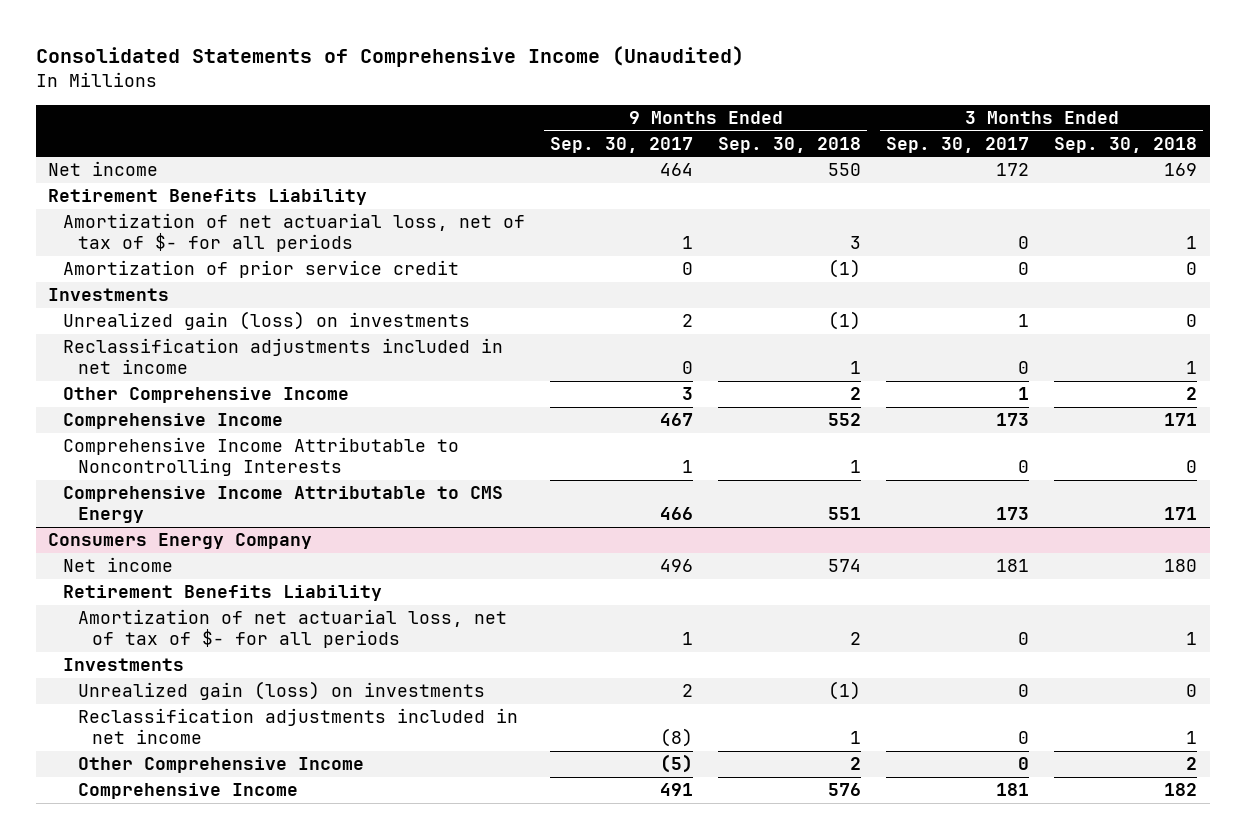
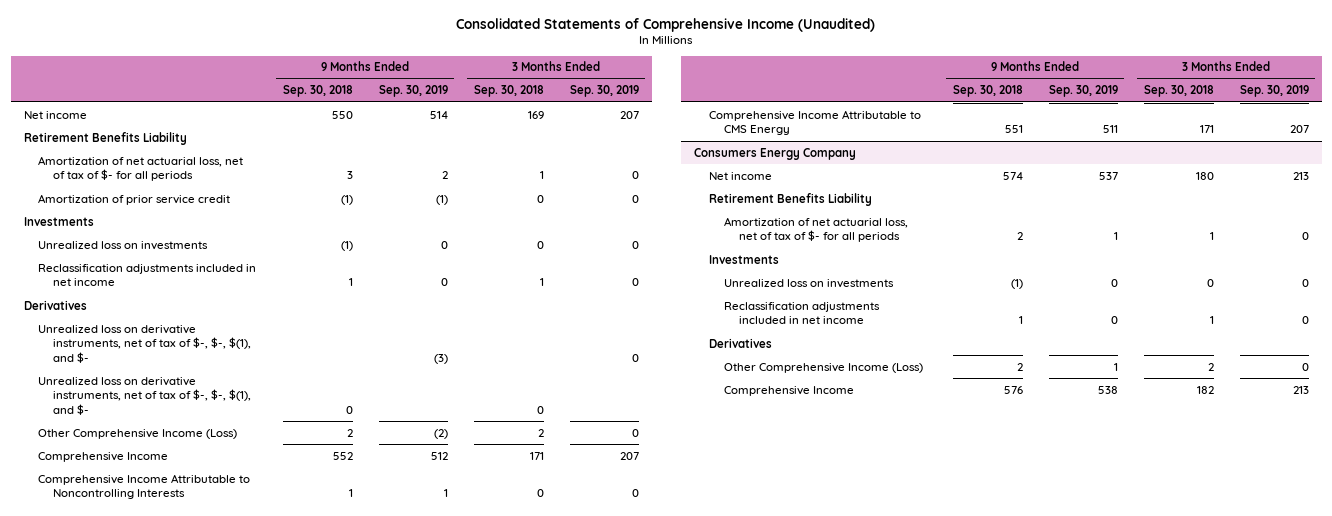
[550,136,694,153] Sep. 30, 2017 -> none
[886,136,1030,153] Sep. 30, 2017 -> none
none -> [378,85,448,98] Sep. 30, 2019
none -> [569,85,639,98] Sep. 30, 2019
[63,311,471,331] Unrealized gain (loss) on investments -> [38,240,209,250] Unrealized loss on investments
none -> [23,299,87,310] Derivatives
none -> [38,324,252,364] Unrealized loss on derivative instruments, net of tax of $-, $-, $(1), and $-
none -> [38,376,252,416] Unrealized loss on derivative instruments, net of tax of $-, $-, $(1), and $-
[63,387,350,404] Other Comprehensive Income -> [38,428,238,439] Other Comprehensive Income (Loss)
[77,681,485,701] Unrealized gain (loss) on investments -> [723,278,894,288] Unrealized loss on investments
none -> [708,337,772,348] Derivatives
[77,757,364,774] Other Comprehensive Income -> [723,362,923,373] Other Comprehensive Income (Loss)

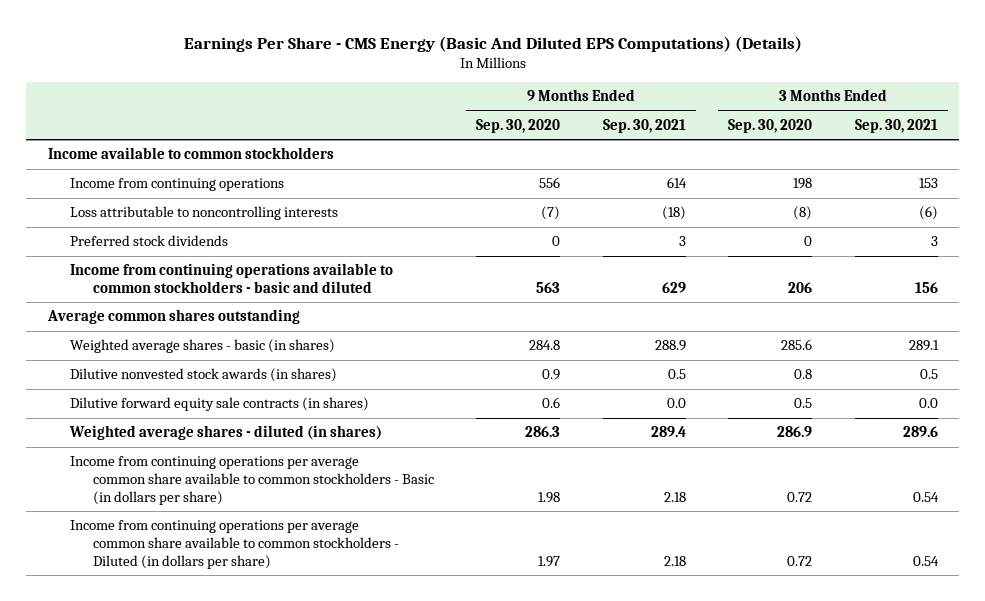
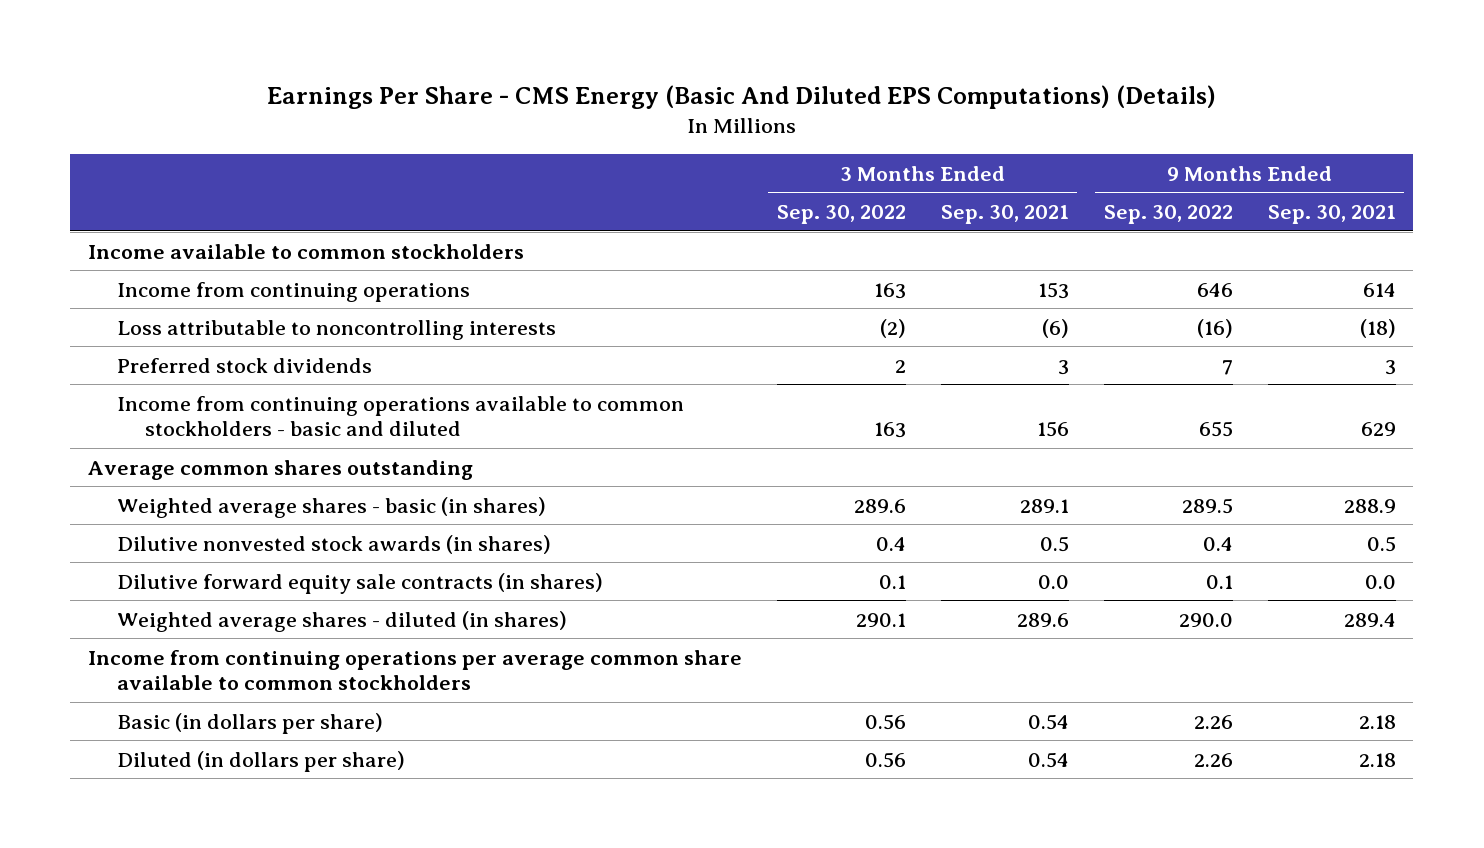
[476,118,561,133] Sep. 30, 2020 -> none
[728,118,813,133] Sep. 30, 2020 -> none
none -> [776,204,906,224] Sep. 30, 2022
none -> [1103,204,1233,224] Sep. 30, 2022
none -> [87,649,742,691] Income from continuing operations per average common share available to common stockholders
[70,456,434,505] Income from continuing operations per average common share available to common stockholders - Basic (in dollars per share) -> [116,712,383,734] Basic (in dollars per share)
[70,520,399,569] Income from continuing operations per average common share available to common stockholders - Diluted (in dollars per share) -> [116,750,405,772] Diluted (in dollars per share)

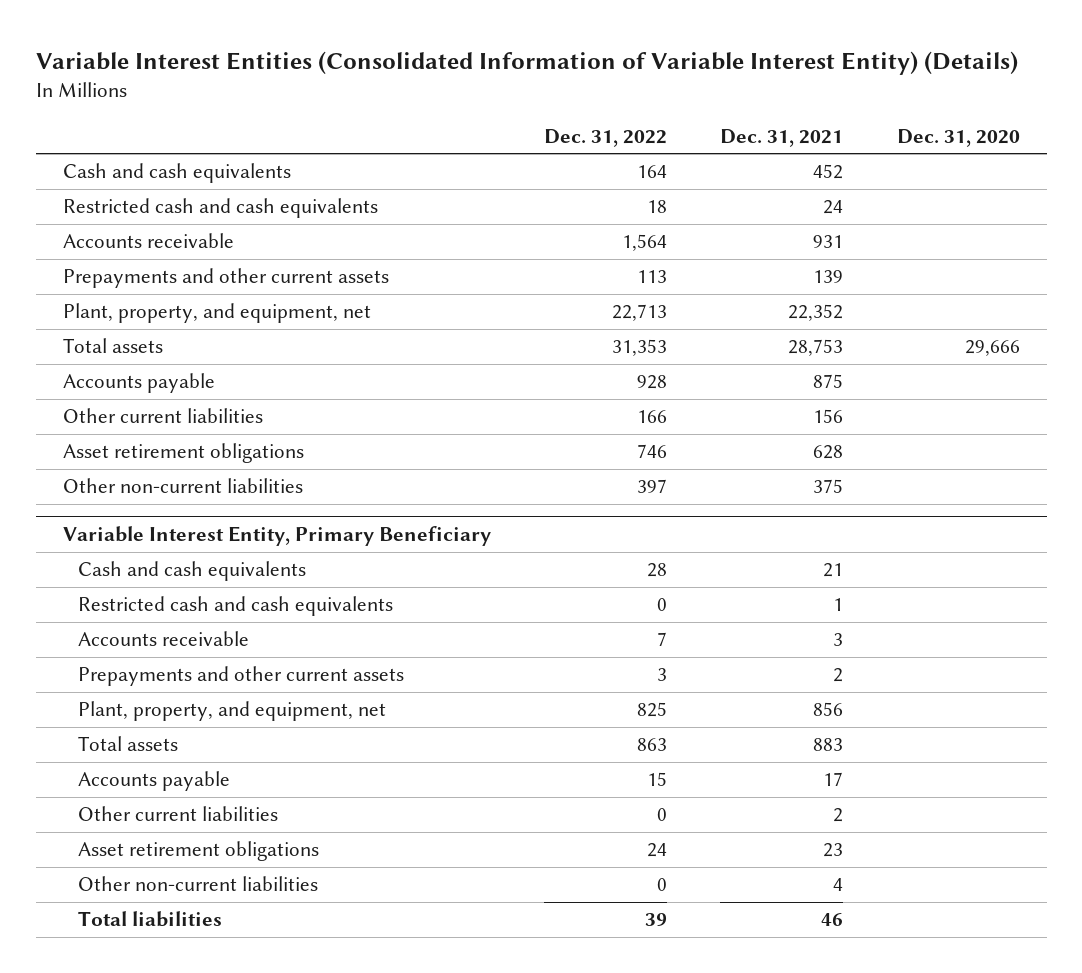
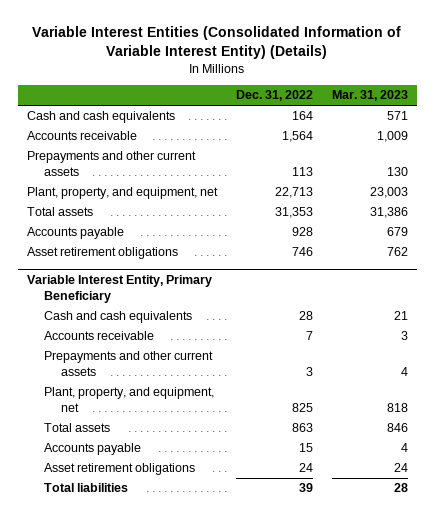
[720,128,844,147] Dec. 31, 2021 -> none
[896,128,1020,147] Dec. 31, 2020 -> none
none -> [331,90,408,102] Mar. 31, 2023
[62,198,378,219] Restricted cash and cash equivalents -> none
[62,408,263,424] Other current liabilities -> none
[62,478,303,494] Other non-current liabilities -> none
[77,596,393,617] Restricted cash and cash equivalents -> none
[77,806,278,822] Other current liabilities -> none
[77,876,318,892] Other non-current liabilities -> none

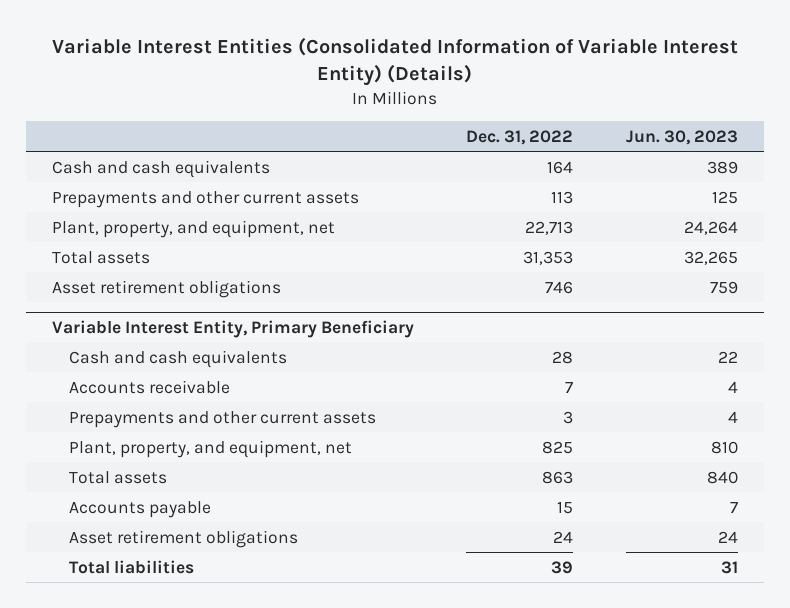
[331,90,408,102] Mar. 31, 2023 -> none
none -> [625,129,738,145] Jun. 30, 2023
[27,131,138,141] Accounts receivable -> none
[27,227,125,240] Accounts payable -> none

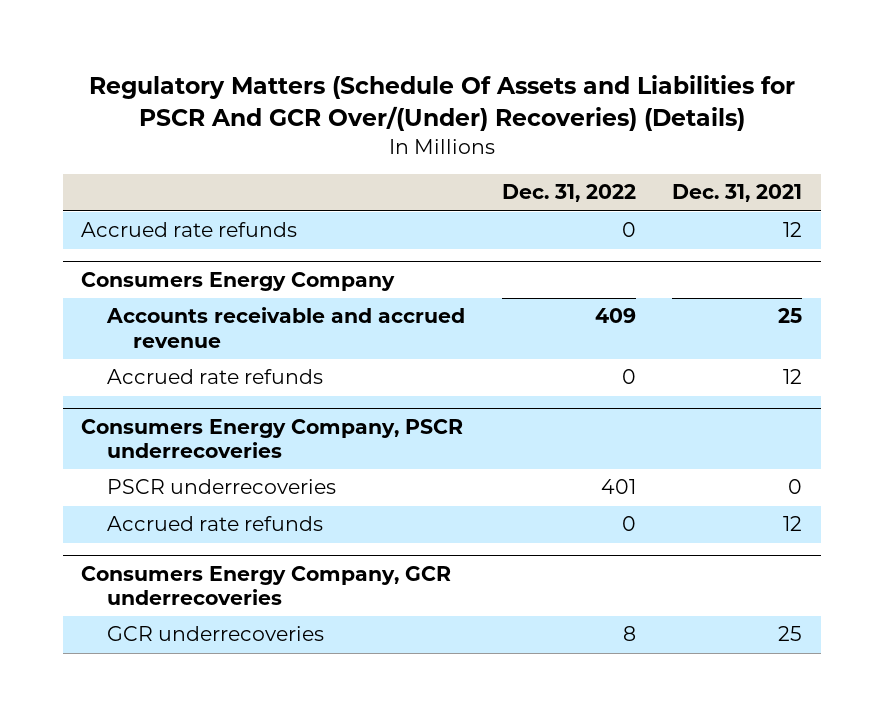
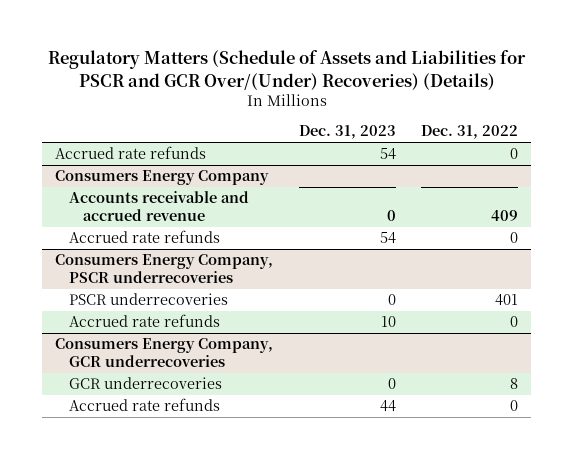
[88,75,795,132] Regulatory Matters (Schedule Of Assets and Liabilities for PSCR And GCR Over/(Under) Recoveries) (Details) -> [47,50,526,90] Regulatory Matters (Schedule of Assets and Liabilities for PSCR and GCR Over/(Under) Recoveries) (Details)
[672,184,803,203] Dec. 31, 2021 -> none
none -> [298,125,396,140] Dec. 31, 2023
none -> [69,398,221,412] Accrued rate refunds

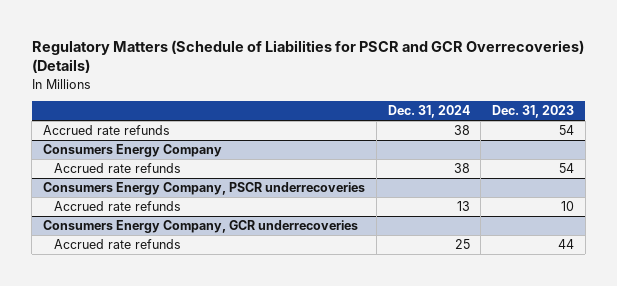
[47,50,526,90] Regulatory Matters (Schedule of Assets and Liabilities for PSCR and GCR Over/(Under) Recoveries) (Details) -> [31,39,584,74] Regulatory Matters (Schedule of Liabilities for PSCR and GCR Overrecoveries) (Details)
[420,125,518,140] Dec. 31, 2022 -> none
none -> [387,105,470,119] Dec. 31, 2024
[69,191,250,222] Accounts receivable and accrued revenue -> none
[69,293,229,306] PSCR underrecoveries -> none
[69,377,223,390] GCR underrecoveries -> none

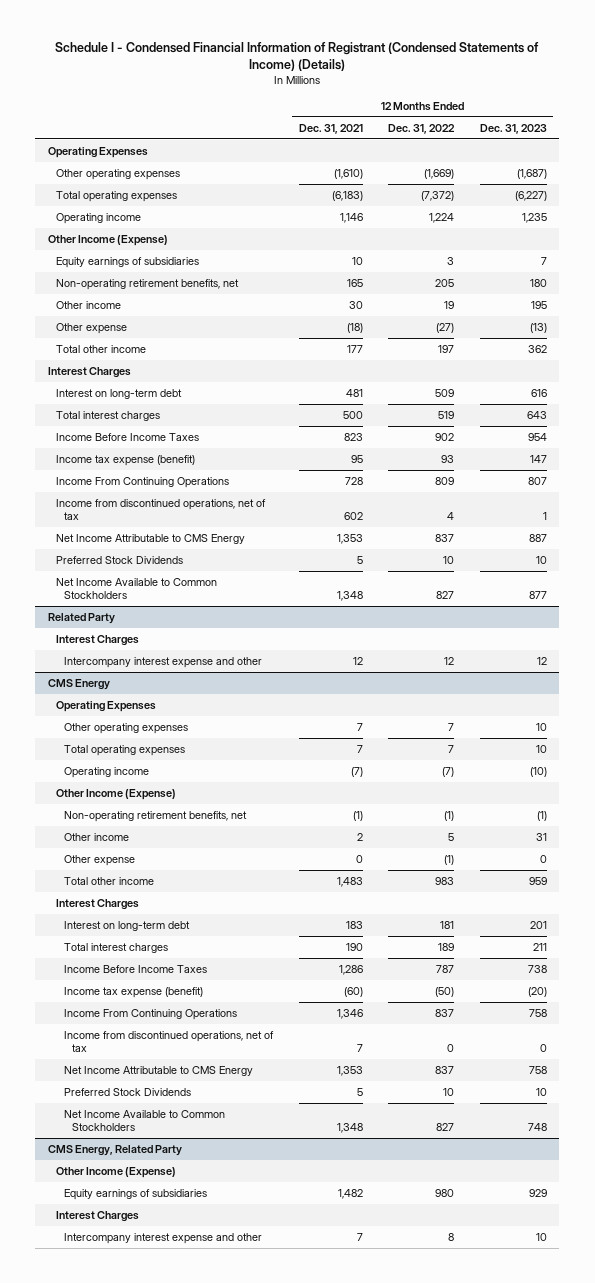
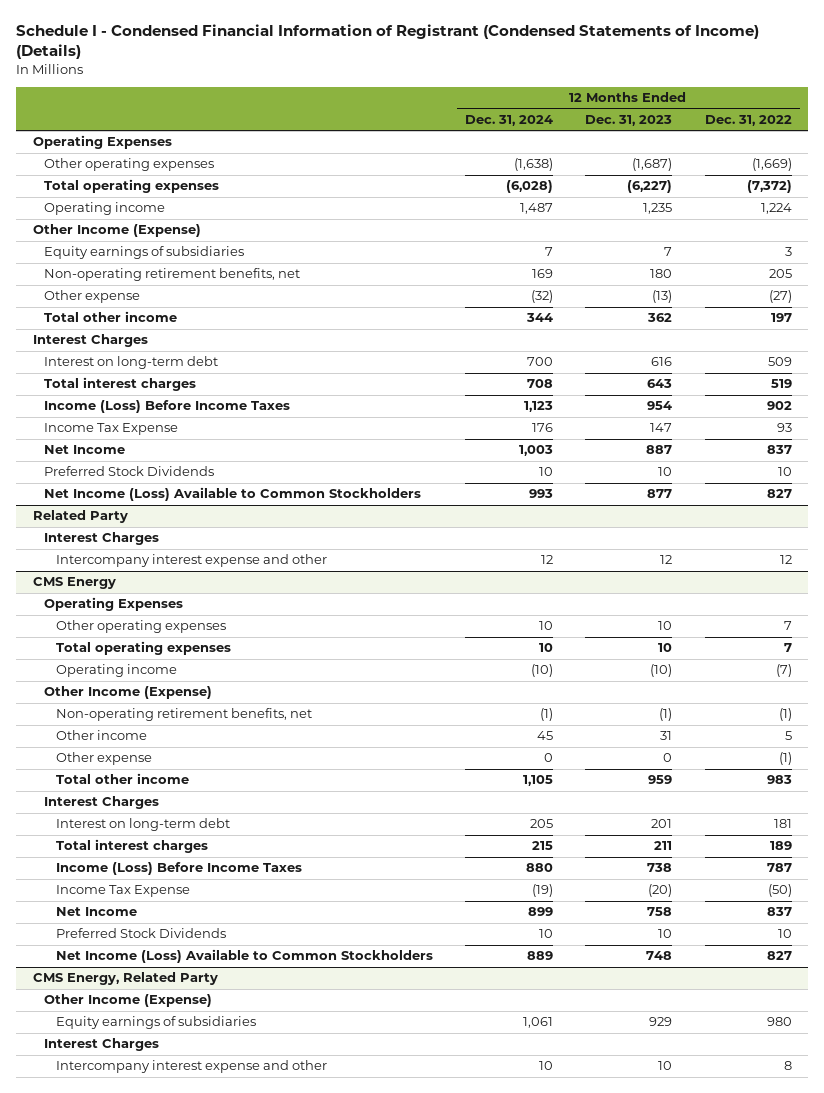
[298,123,363,134] Dec. 31, 2021 -> none
none -> [465,114,554,126] Dec. 31, 2024
[56,300,122,309] Other income -> none
[56,476,230,488] Income From Continuing Operations -> none
[56,498,267,521] Income from discontinued operations, net of tax -> none
[56,432,200,441] Income Before Income Taxes -> [44,400,291,414] Income (Loss) Before Income Taxes
[56,454,196,466] Income tax expense (benefit) -> [44,423,179,436] Income Tax Expense
[56,533,246,544] Net Income Attributable to CMS Energy -> [44,445,126,455] Net Income
[56,577,218,600] Net Income Available to Common Stockholders -> [44,487,422,502] Net Income (Loss) Available to Common Stockholders
[64,1008,238,1020] Income From Continuing Operations -> none
[64,1030,275,1053] Income from discontinued operations, net of tax -> none
[64,964,208,973] Income Before Income Taxes -> [56,862,303,876] Income (Loss) Before Income Taxes
[64,986,204,998] Income tax expense (benefit) -> [56,885,191,898] Income Tax Expense
[64,1065,254,1076] Net Income Attributable to CMS Energy -> [56,907,138,917] Net Income
[64,1109,226,1132] Net Income Available to Common Stockholders -> [56,949,434,964] Net Income (Loss) Available to Common Stockholders

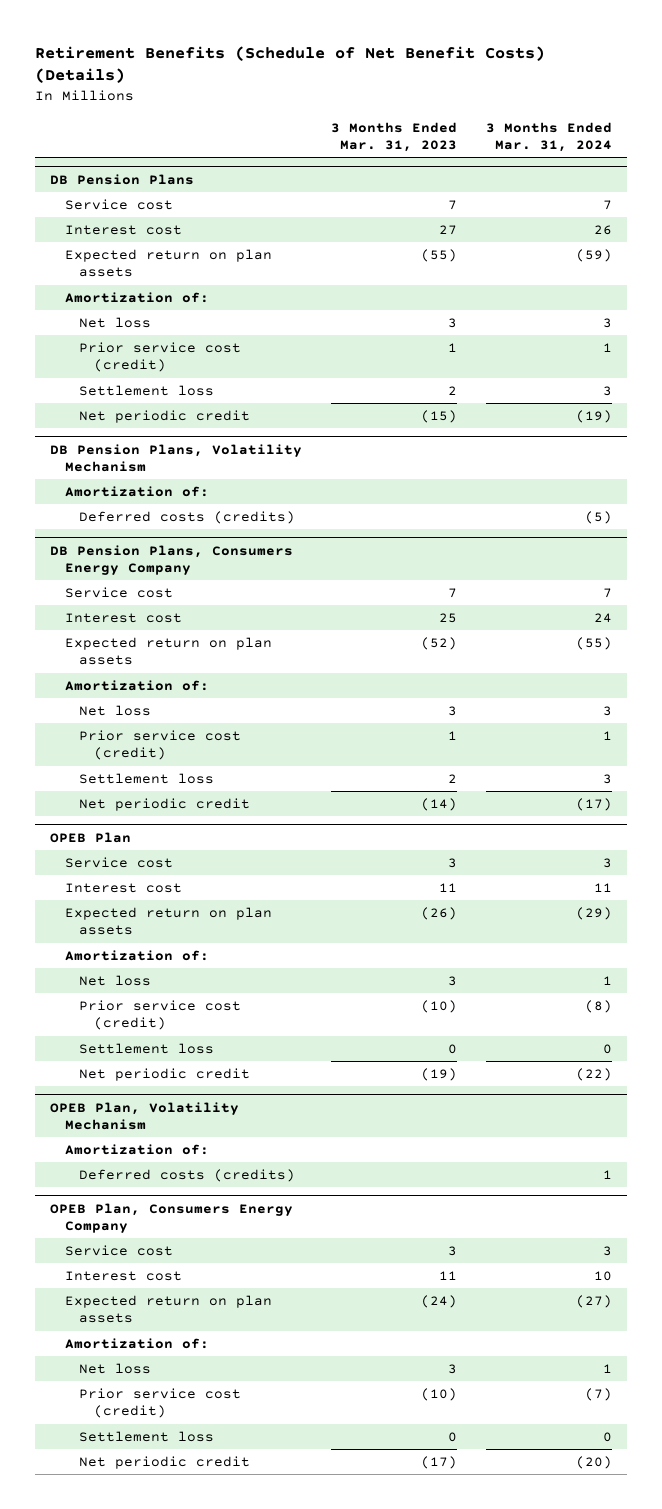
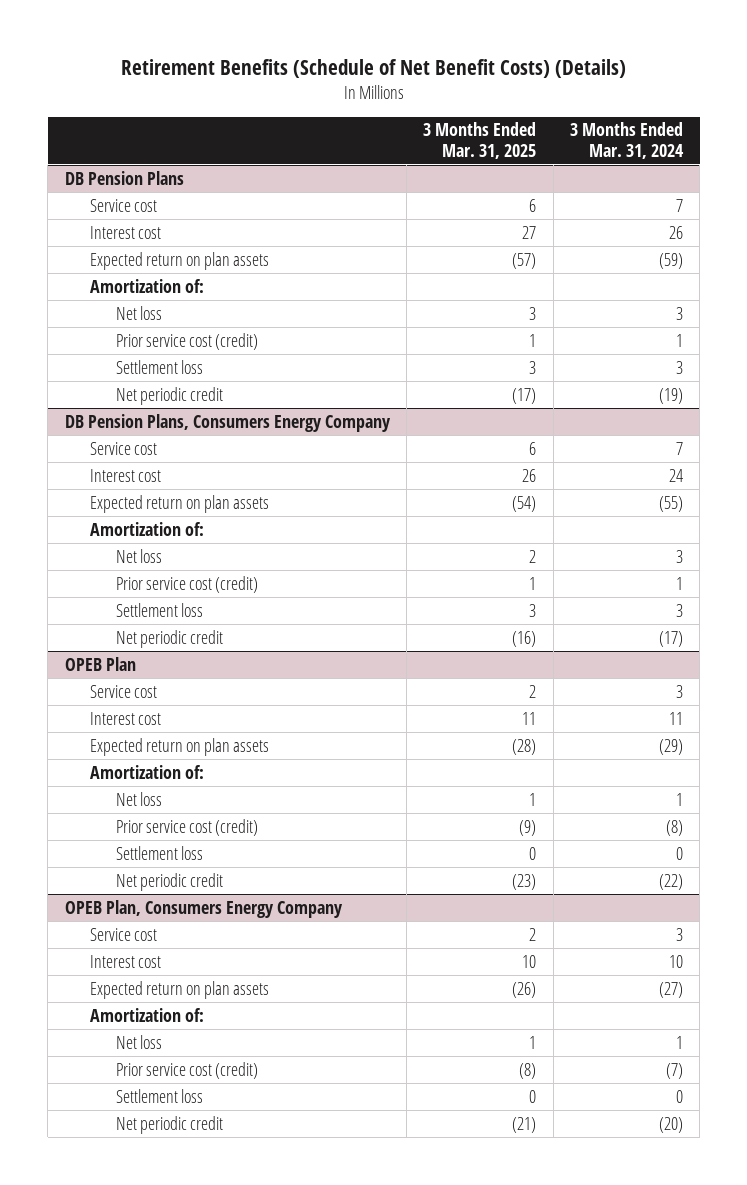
[330,121,457,153] 3 Months Ended Mar. 31, 2023 -> none
none -> [423,122,537,159] 3 Months Ended Mar. 31, 2025
[49,443,302,472] DB Pension Plans, Volatility Mechanism -> none
[64,486,209,498] Amortization of: -> none
[79,511,296,525] Deferred costs (credits) -> none
[49,1101,239,1130] OPEB Plan, Volatility Mechanism -> none
[64,1144,209,1156] Amortization of: -> none
[79,1169,296,1183] Deferred costs (credits) -> none

